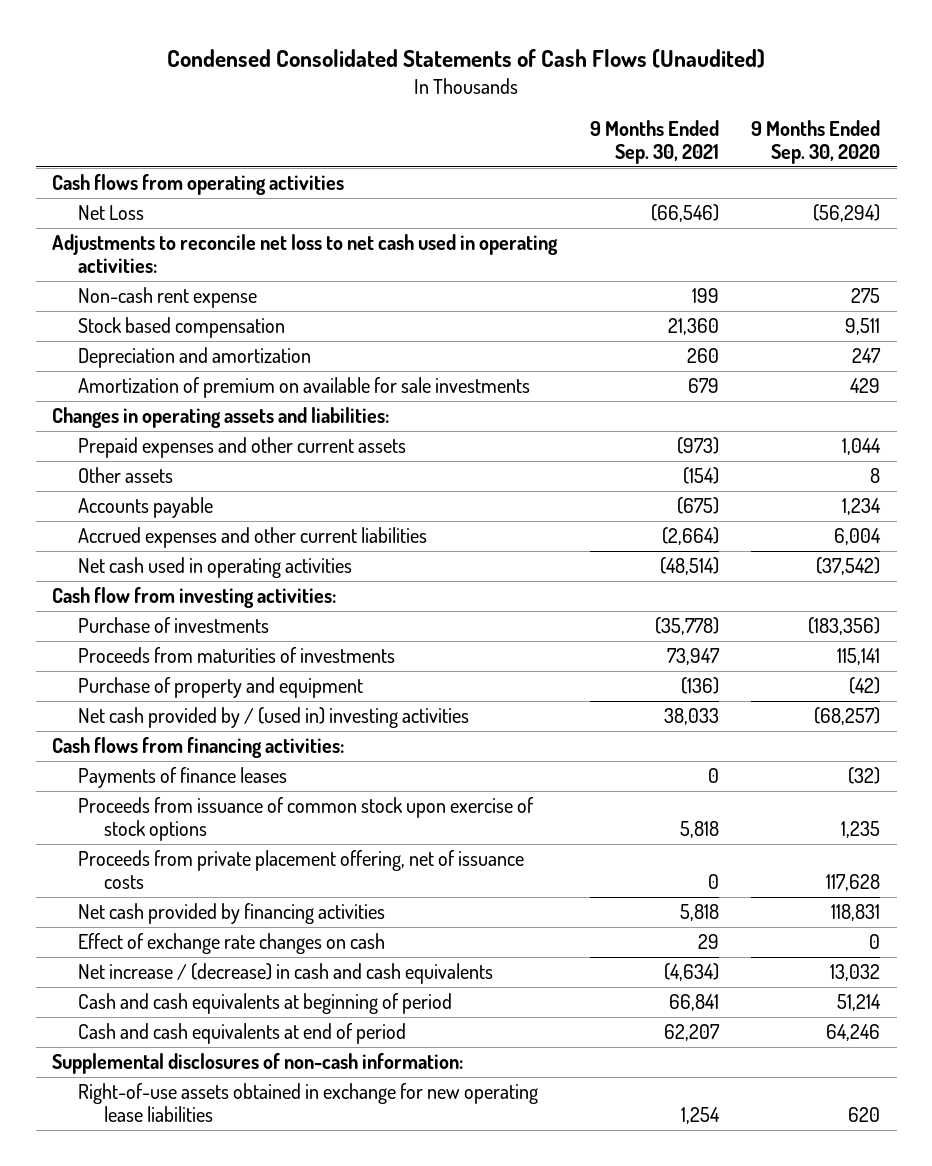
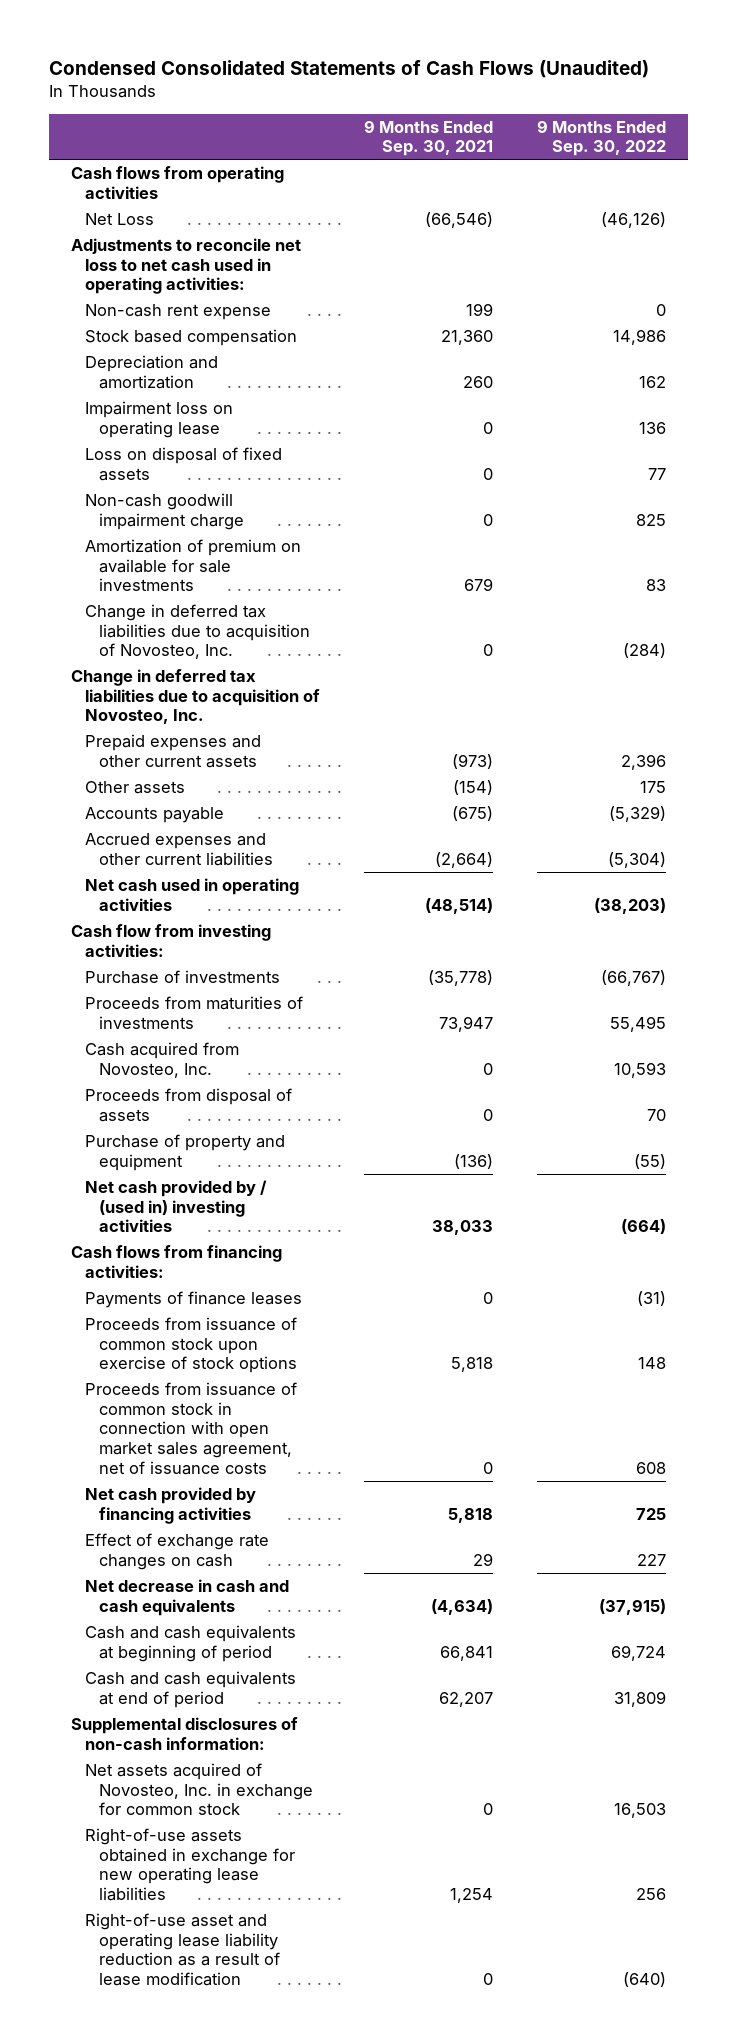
[751,120,881,165] 9 Months Ended Sep. 30, 2020 -> none
none -> [536,119,666,157] 9 Months Ended Sep. 30, 2022
none -> [84,400,233,438] Impairment loss on operating lease
none -> [84,446,282,481] Loss on disposal of fixed assets
none -> [84,492,244,530] Non-cash goodwill impairment charge
none -> [84,603,310,660] Change in deferred tax liabilities due to acquisition of Novosteo, Inc.
[52,407,390,429] Changes in operating assets and liabilities: -> [70,668,320,725] Change in deferred tax liabilities due to acquisition of Novosteo, Inc.
none -> [84,1041,239,1078] Cash acquired from Novosteo, Inc.
none -> [84,1087,292,1122] Proceeds from disposal of assets
[77,850,524,890] Proceeds from private placement offering, net of issuance costs -> none
none -> [84,1381,297,1475] Proceeds from issuance of common stock in connection with open market sales agreement, net of issuance costs
[77,963,493,985] Net increase / (decrease) in cash and cash equivalents -> [84,1578,289,1616] Net decrease in cash and cash equivalents
none -> [84,1762,313,1816] Net assets acquired of Novosteo, Inc. in exchange for common stock
none -> [84,1912,280,1987] Right-of-use asset and operating lease liability reduction as a result of lease modification

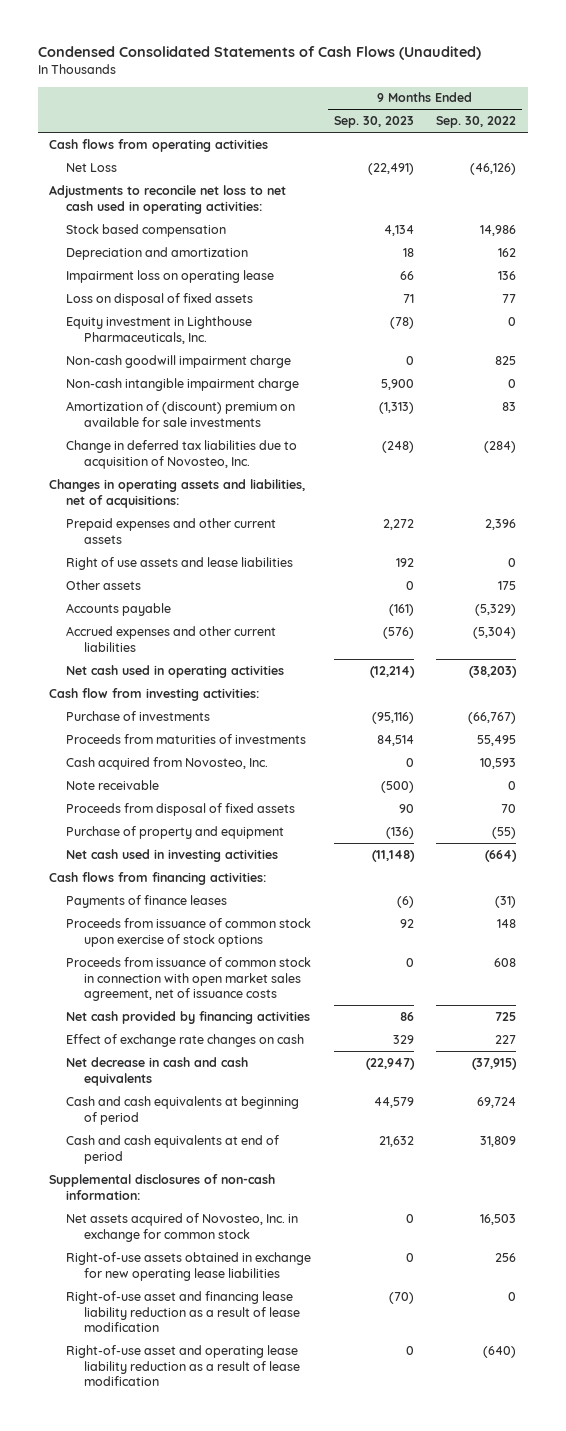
[363,119,493,157] 9 Months Ended Sep. 30, 2021 -> none
none -> [333,116,414,129] Sep. 30, 2023
[84,303,271,320] Non-cash rent expense -> none
none -> [66,315,253,344] Equity investment in Lighthouse Pharmaceuticals, Inc.
none -> [66,377,300,391] Non-cash intangible impairment charge
[84,538,301,592] Amortization of premium on available for sale investments -> [66,400,296,427] Amortization of (discount) premium on available for sale investments
[70,668,320,725] Change in deferred tax liabilities due to acquisition of Novosteo, Inc. -> [49,478,306,508] Changes in operating assets and liabilities, net of acquisitions:
none -> [66,556,294,570] Right of use assets and lease liabilities
none -> [66,779,160,790] Note receivable
[84,1087,292,1122] Proceeds from disposal of assets -> [66,802,296,816] Proceeds from disposal of fixed assets
[84,1179,267,1233] Net cash provided by / (used in) investing activities -> [66,848,279,862] Net cash used in investing activities
none -> [66,1290,300,1333] Right-of-use asset and financing lease liability reduction as a result of lease modification

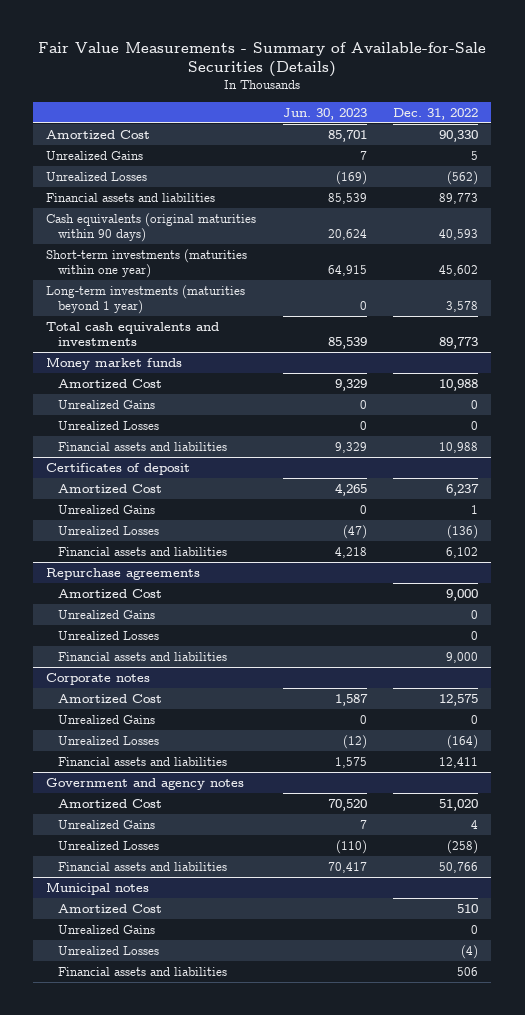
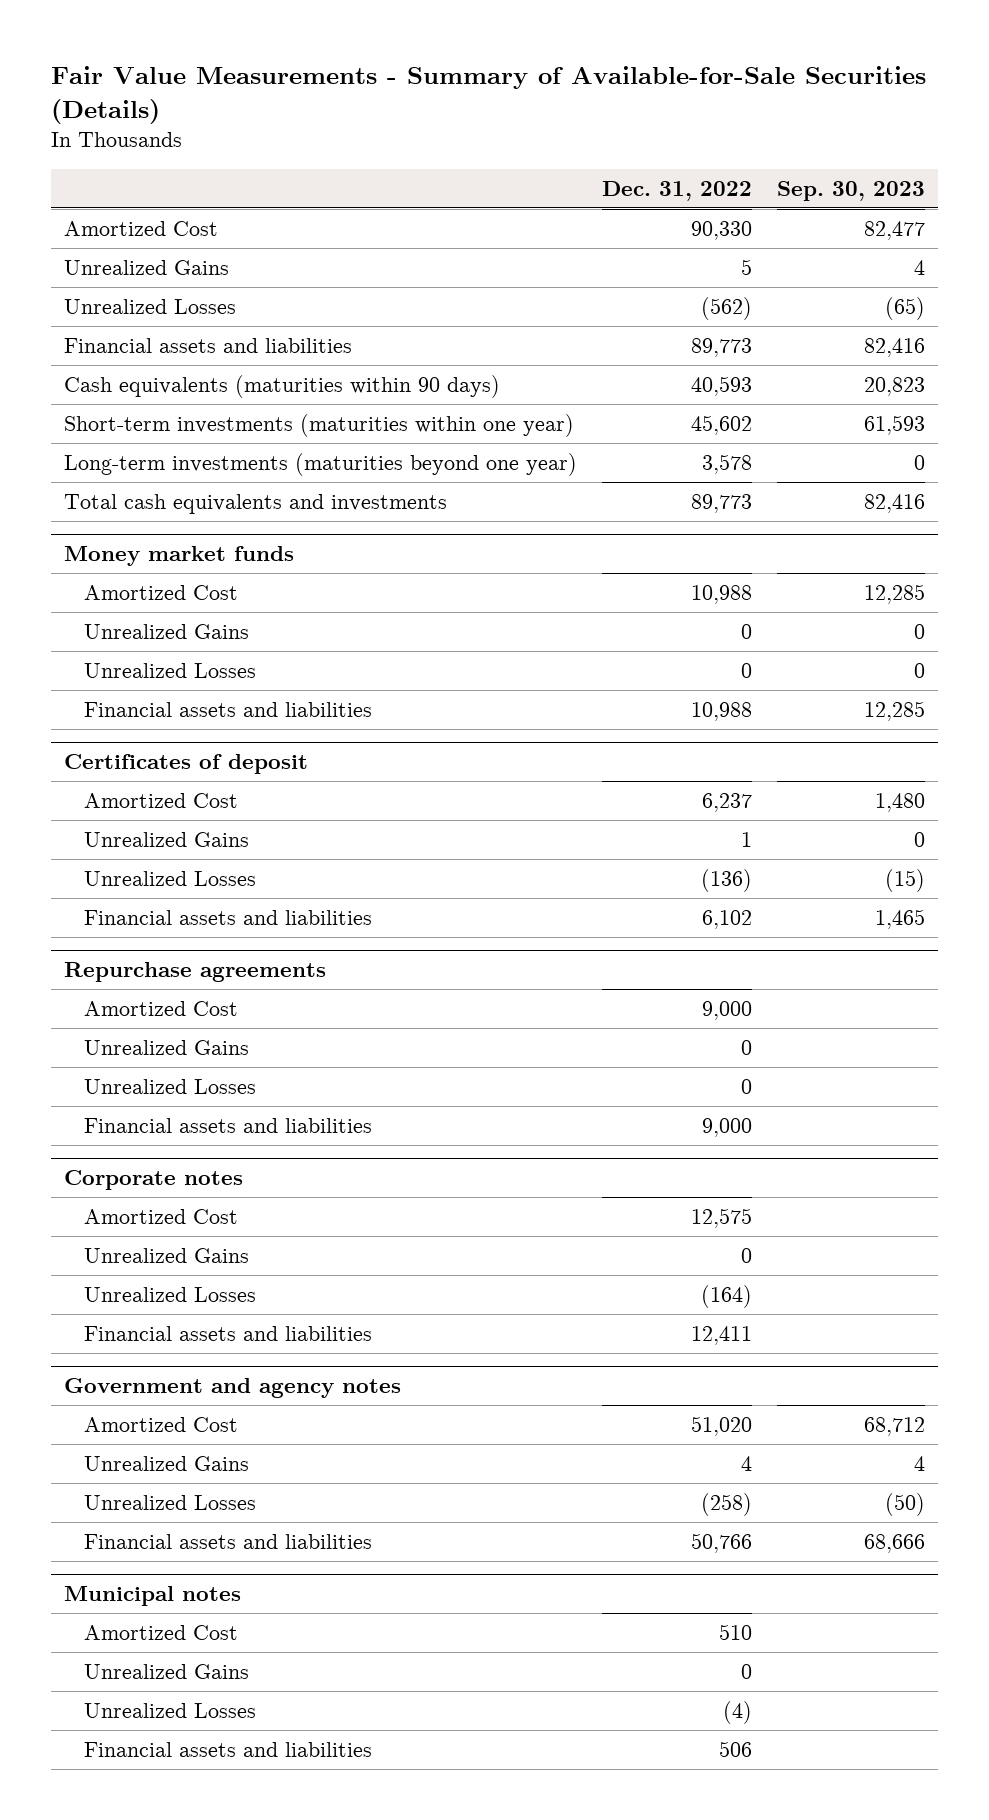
[282,107,367,120] Jun. 30, 2023 -> none
none -> [777,180,926,201] Sep. 30, 2023
[46,212,257,243] Cash equivalents (original maturities within 90 days) -> [63,374,500,398] Cash equivalents (maturities within 90 days)
[46,284,246,315] Long-term investments (maturities beyond 1 year) -> [63,452,577,476] Long-term investments (maturities beyond one year)

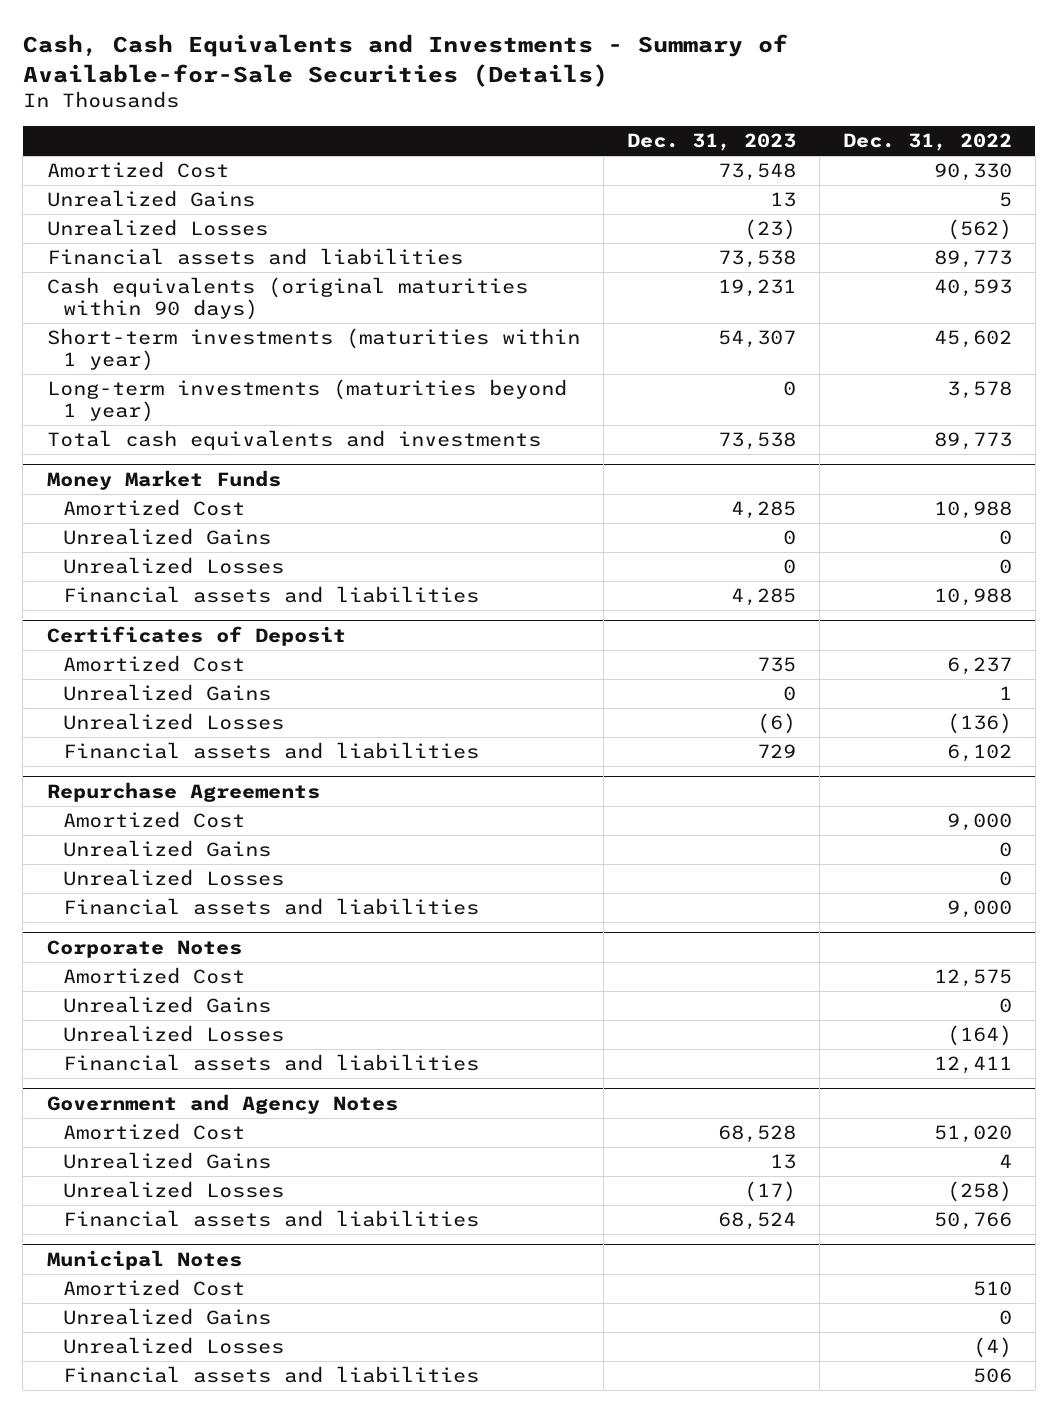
[50,66,926,125] Fair Value Measurements - Summary of Available-for-Sale Securities (Details) -> [22,34,788,87] Cash, Cash Equivalents and Investments - Summary of Available-for-Sale Securities (Details)
[777,180,926,201] Sep. 30, 2023 -> none
none -> [626,133,796,152] Dec. 31, 2023
[63,374,500,398] Cash equivalents (maturities within 90 days) -> [46,277,528,320] Cash equivalents (original maturities within 90 days)
[63,413,574,437] Short-term investments (maturities within one year) -> [46,328,580,371] Short-term investments (maturities within 1 year)
[63,452,577,476] Long-term investments (maturities beyond one year) -> [46,379,567,422] Long-term investments (maturities beyond 1 year)
[63,546,294,567] Money market funds -> [46,470,281,491] Money Market Funds
[63,754,308,775] Certificates of deposit -> [46,626,346,647] Certificates of Deposit
[63,962,326,983] Repurchase agreements -> [46,782,320,803] Repurchase Agreements
[63,1170,243,1191] Corporate notes -> [46,940,242,959] Corporate Notes
[63,1378,401,1399] Government and agency notes -> [46,1094,398,1115] Government and Agency Notes
[63,1586,241,1607] Municipal notes -> [46,1250,242,1271] Municipal Notes

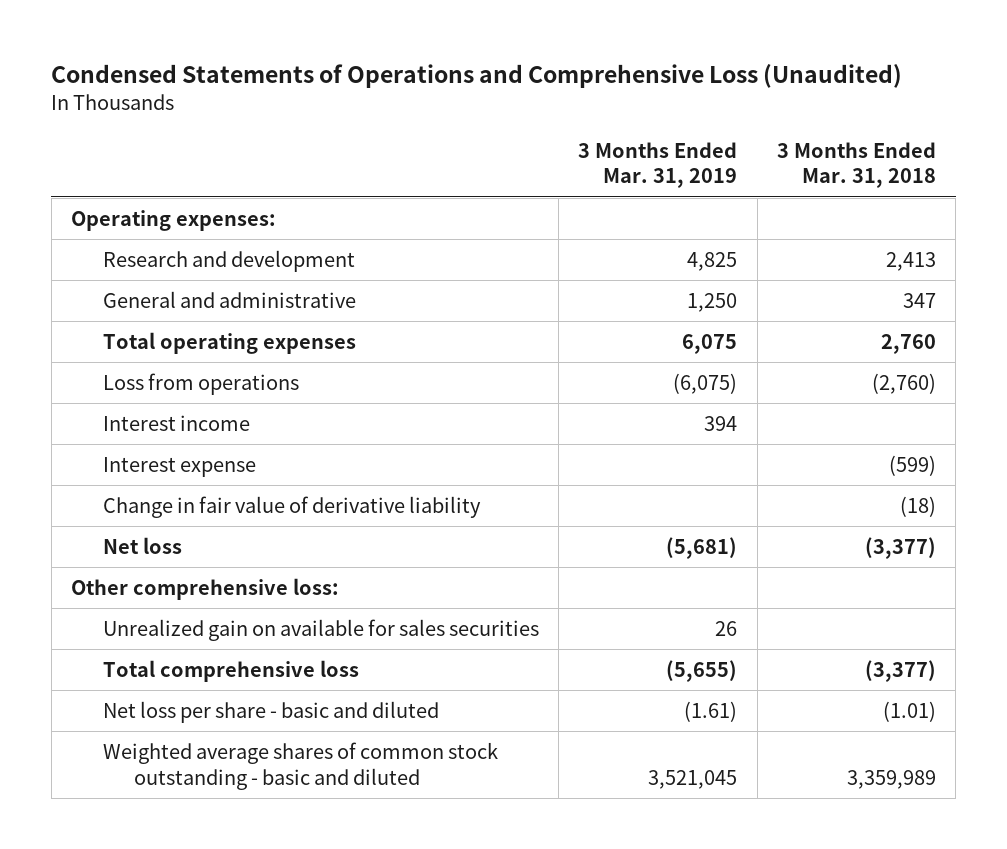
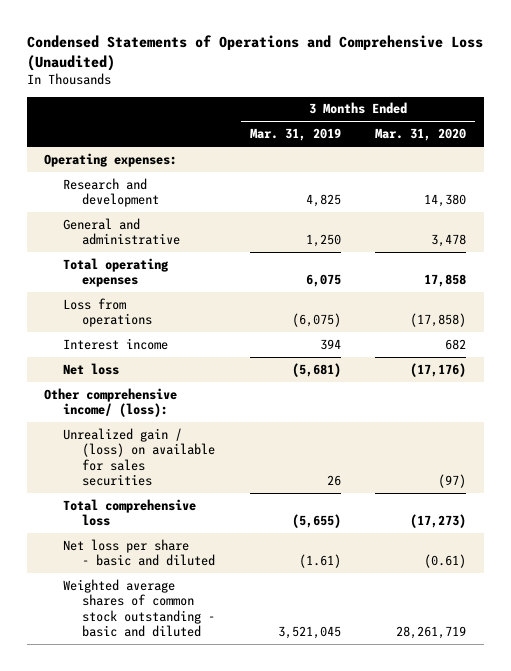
[777,141,937,189] 3 Months Ended Mar. 31, 2018 -> none
none -> [375,128,467,142] Mar. 31, 2020
[102,456,256,477] Interest expense -> none
[102,495,481,518] Change in fair value of derivative liability -> none
[71,577,340,600] Other comprehensive loss: -> [44,387,178,418] Other comprehensive income/ (loss):
[102,618,539,641] Unrealized gain on available for sales securities -> [63,427,215,487] Unrealized gain / (loss) on available for sales securities

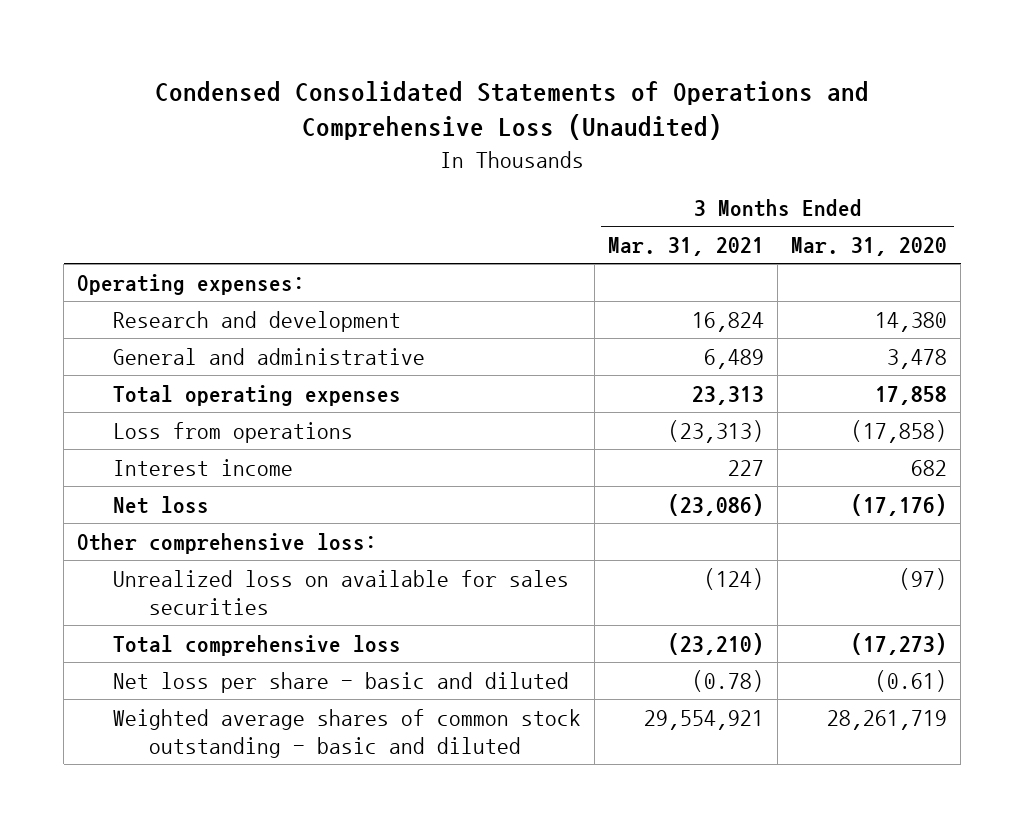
[26,34,483,71] Condensed Statements of Operations and Comprehensive Loss (Unaudited) -> [155,80,870,141] Condensed Consolidated Statements of Operations and Comprehensive Loss (Unaudited)
[249,128,341,142] Mar. 31, 2019 -> none
none -> [608,237,765,257] Mar. 31, 2021
[44,387,178,418] Other comprehensive income/ (loss): -> [77,532,378,554] Other comprehensive loss:
[63,427,215,487] Unrealized gain / (loss) on available for sales securities -> [112,569,569,616] Unrealized loss on available for sales securities

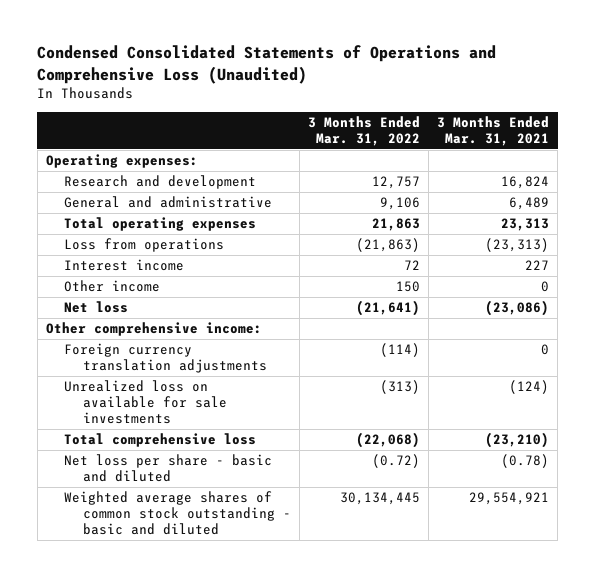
[791,237,948,257] Mar. 31, 2020 -> none
none -> [308,116,421,147] 3 Months Ended Mar. 31, 2022
none -> [64,280,161,293] Other income
[77,532,378,554] Other comprehensive loss: -> [45,322,262,337] Other comprehensive income:
none -> [64,343,268,374] Foreign currency translation adjustments
[112,569,569,616] Unrealized loss on available for sales securities -> [64,380,228,425] Unrealized loss on available for sale investments

